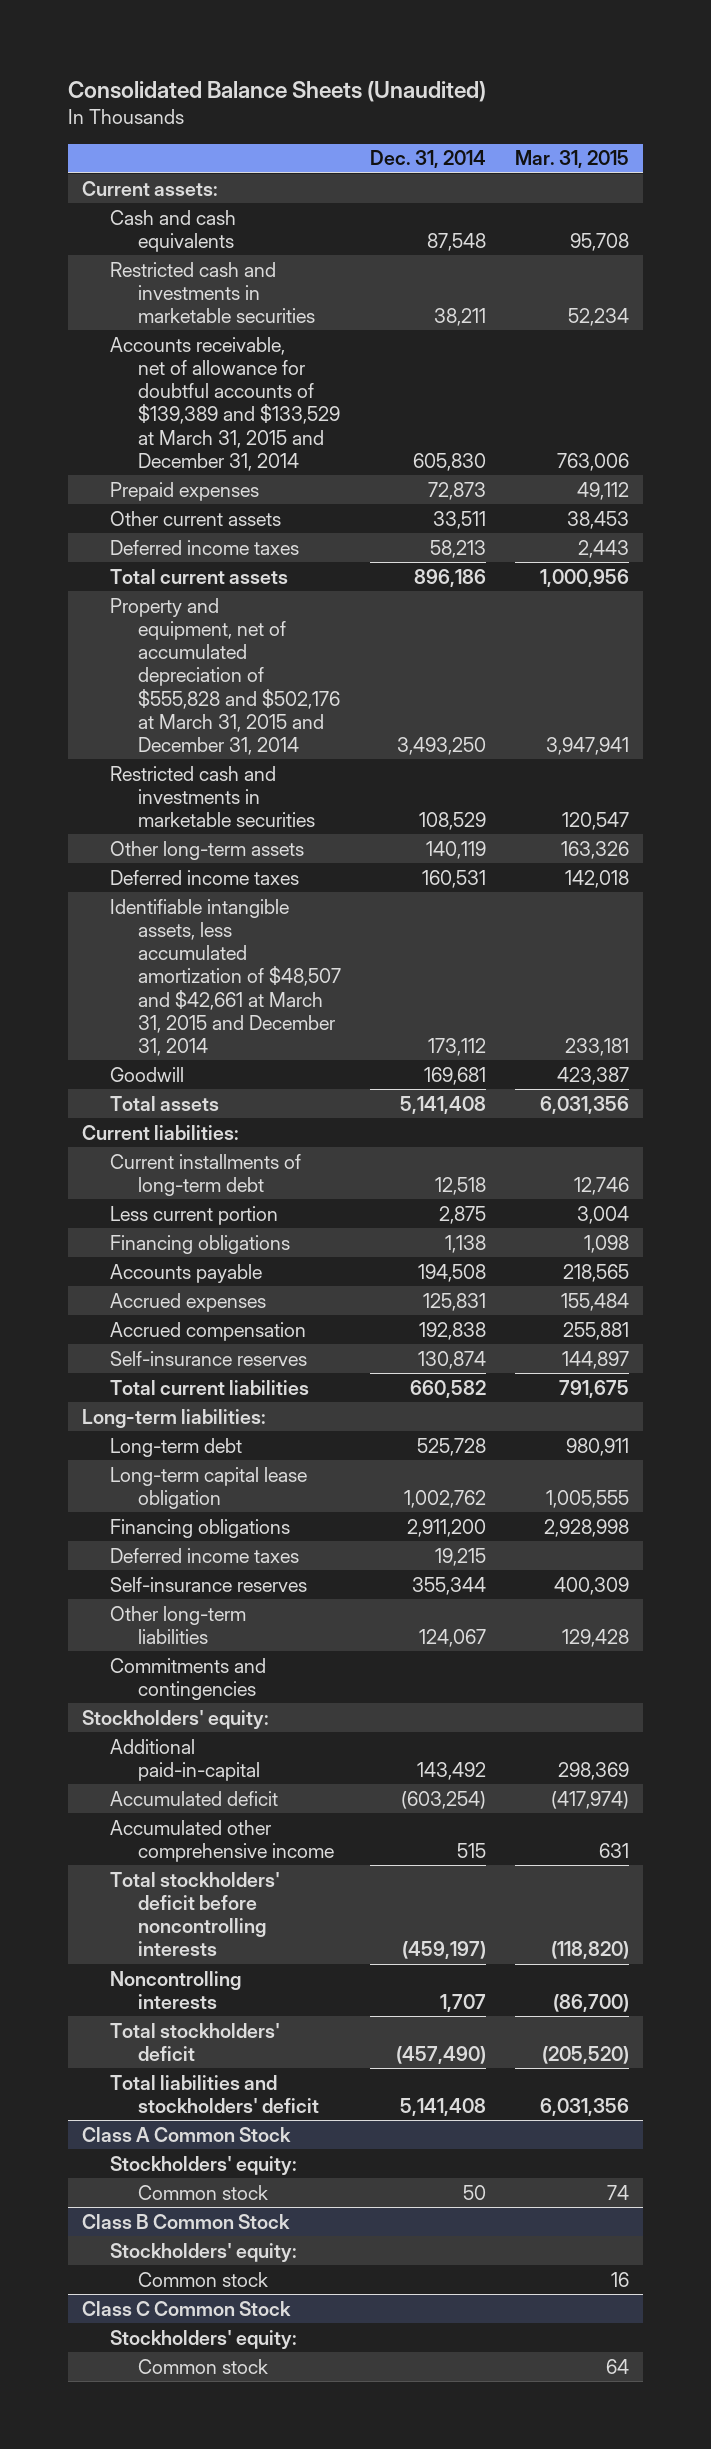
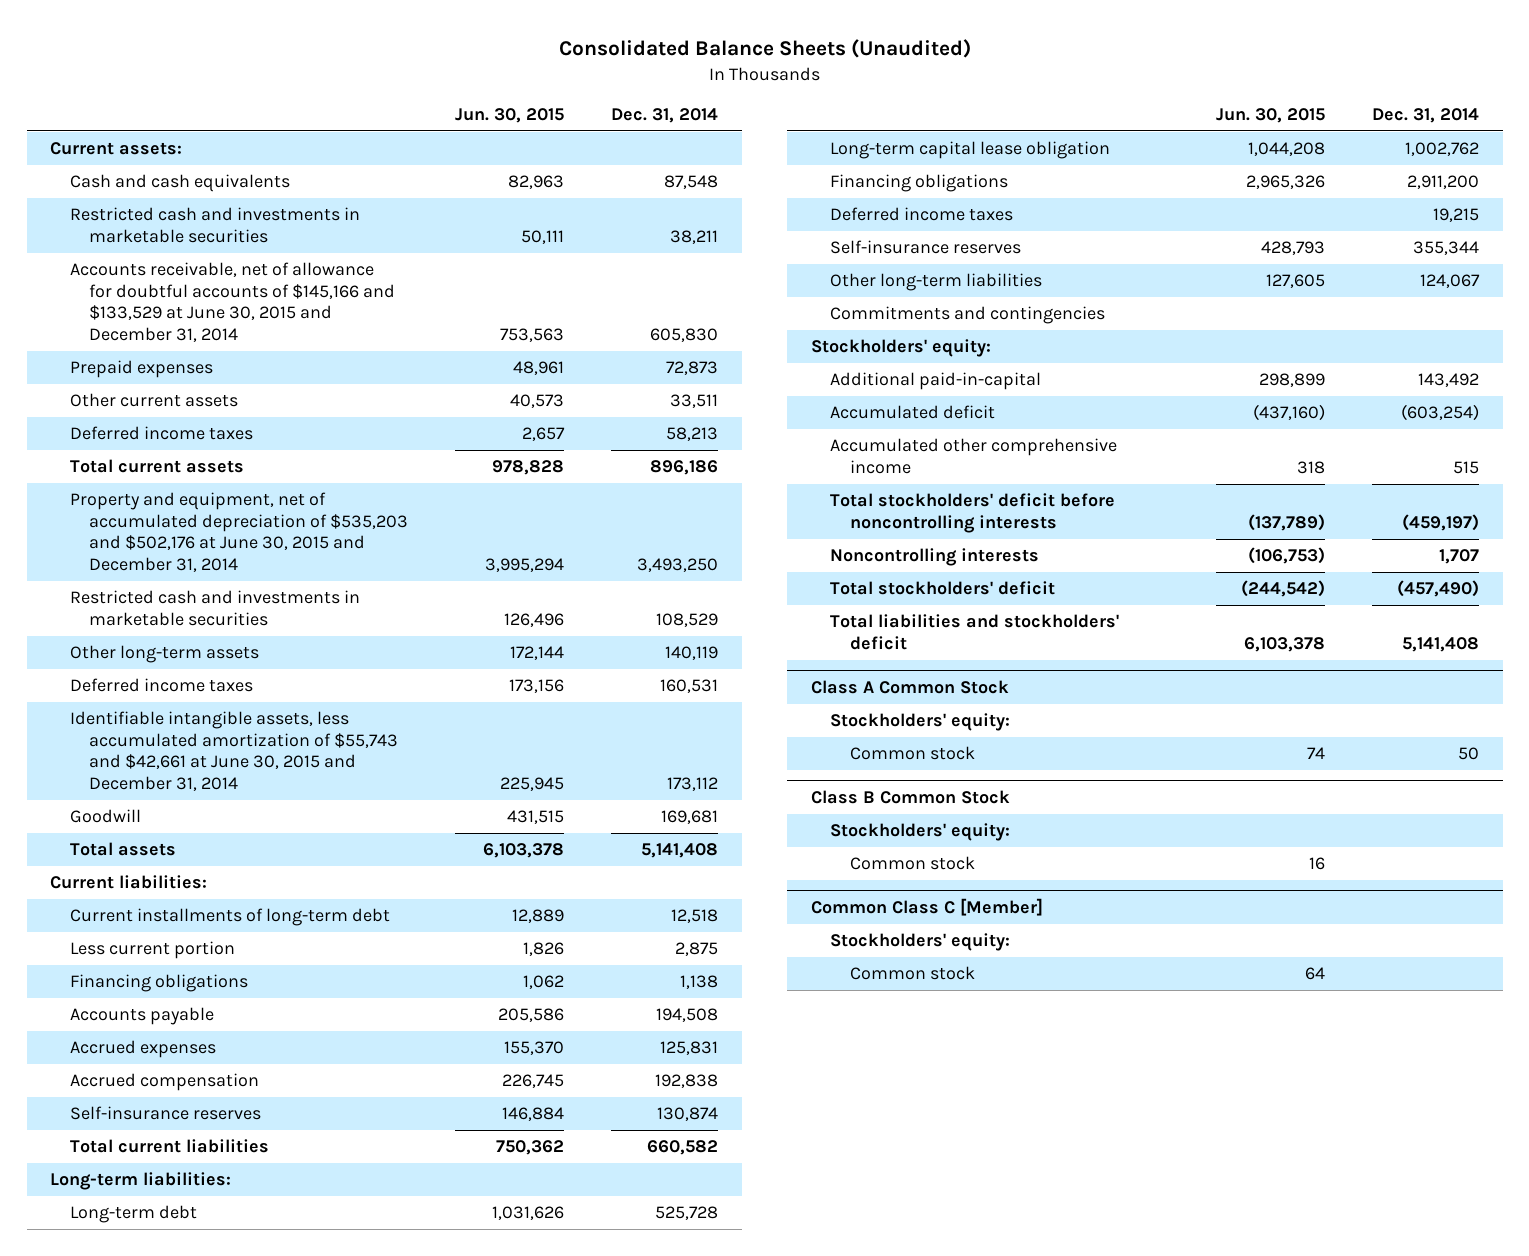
[515,150,630,169] Mar. 31, 2015 -> none
none -> [455,107,565,123] Jun. 30, 2015
[110,336,341,471] Accounts receivable, net of allowance for doubtful accounts of $139,389 and $133,529 at March 31, 2015 and December 31, 2014 -> [69,262,396,343] Accounts receivable, net of allowance for doubtful accounts of $145,166 and $133,529 at June 30, 2015 and December 31, 2014
[110,597,341,756] Property and equipment, net of accumulated depreciation of $555,828 and $502,176 at March 31, 2015 and December 31, 2014 -> [69,492,409,573] Property and equipment, net of accumulated depreciation of $535,203 and $502,176 at June 30, 2015 and December 31, 2014
[110,898,342,1057] Identifiable intangible assets, less accumulated amortization of $48,507 and $42,661 at March 31, 2015 and December 31, 2014 -> [69,711,399,792] Identifiable intangible assets, less accumulated amortization of $55,743 and $42,661 at June 30, 2015 and December 31, 2014
[81,2300,291,2316] Class C Common Stock -> [810,898,1043,917] Common Class C [Member]

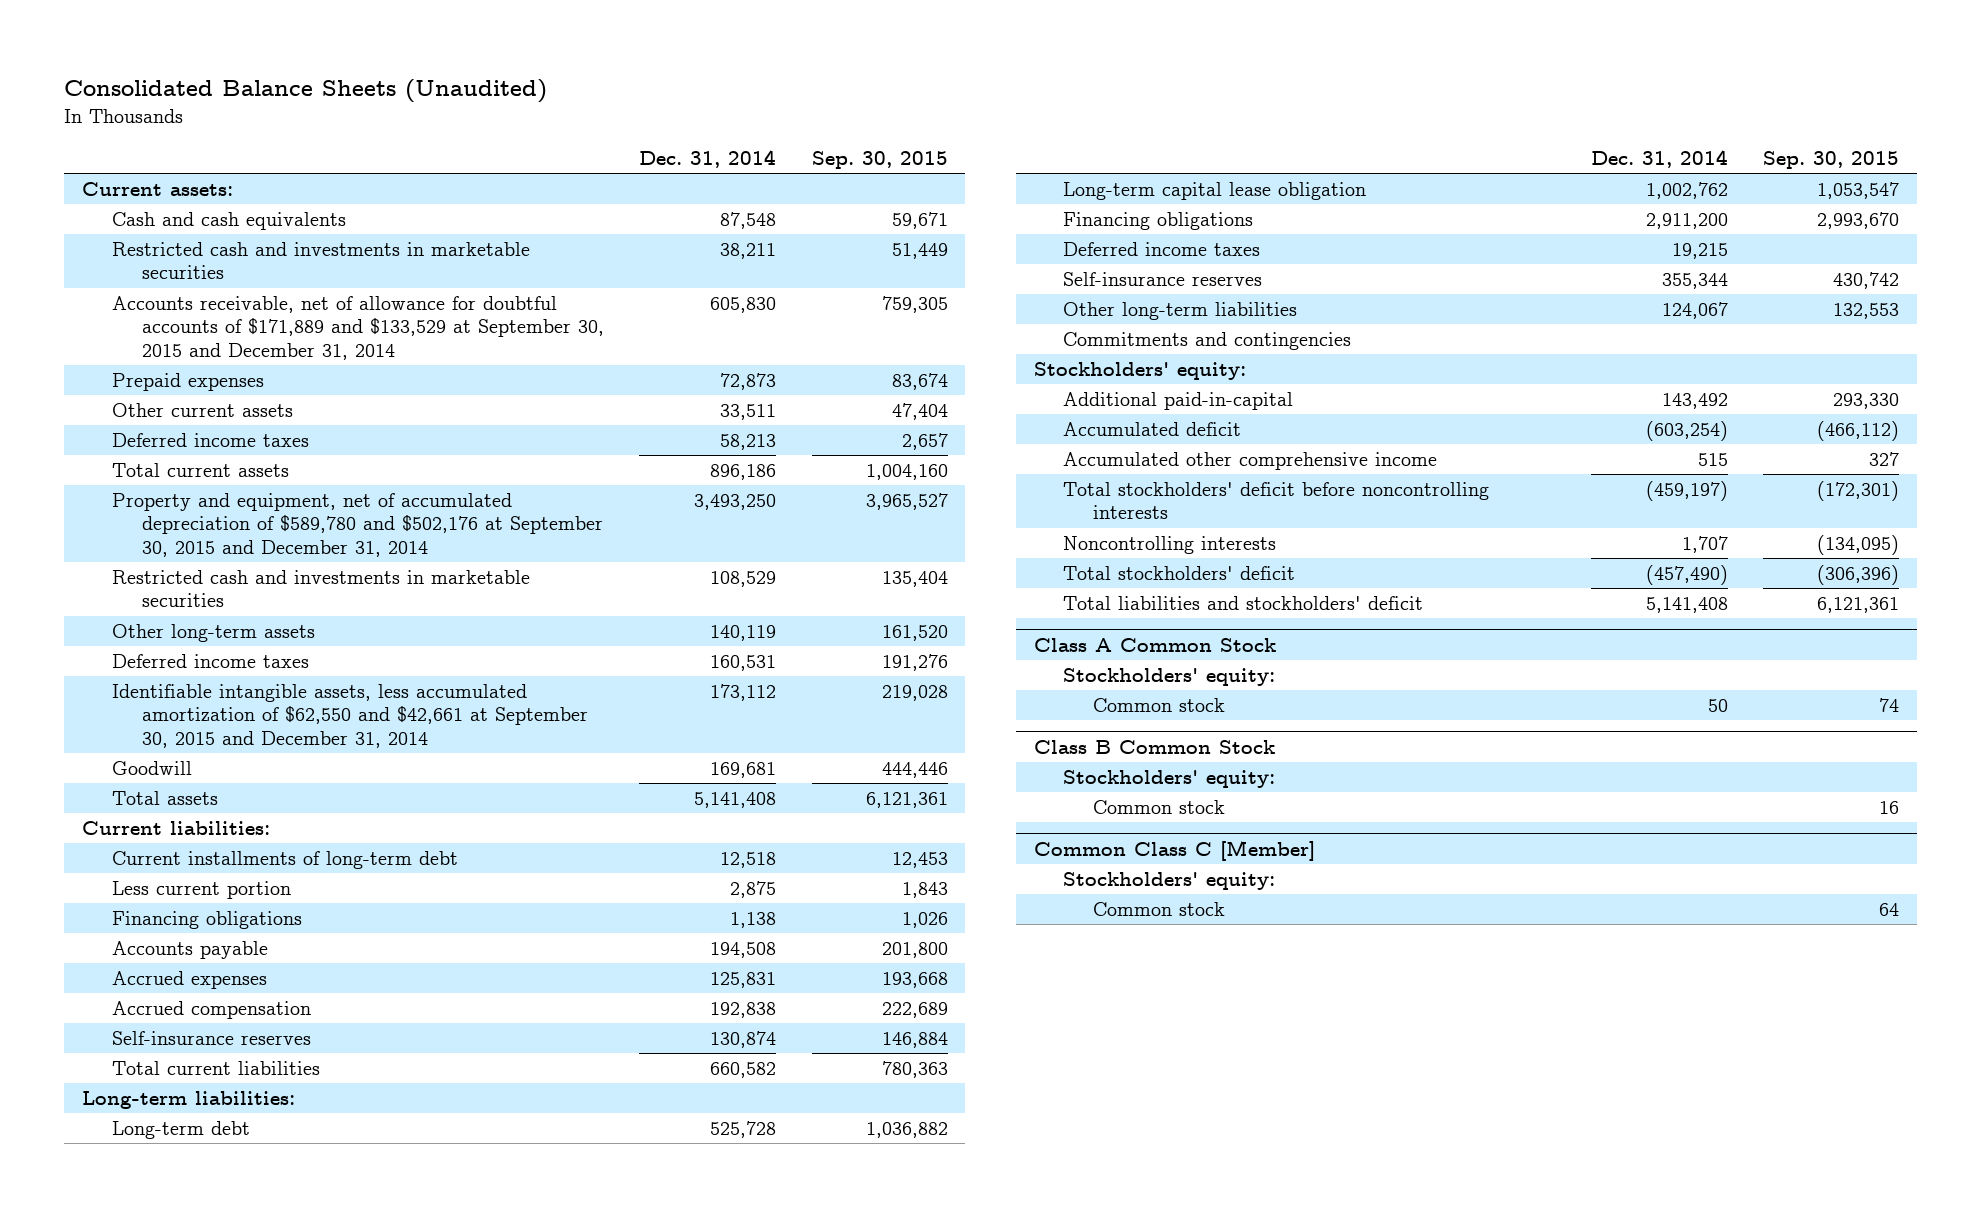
[455,107,565,123] Jun. 30, 2015 -> none
none -> [811,151,948,170] Sep. 30, 2015
[69,262,396,343] Accounts receivable, net of allowance for doubtful accounts of $145,166 and $133,529 at June 30, 2015 and December 31, 2014 -> [111,296,604,360] Accounts receivable, net of allowance for doubtful accounts of $171,889 and $133,529 at September 30, 2015 and December 31, 2014
[69,492,409,573] Property and equipment, net of accumulated depreciation of $535,203 and $502,176 at June 30, 2015 and December 31, 2014 -> [111,493,603,557] Property and equipment, net of accumulated depreciation of $589,780 and $502,176 at September 30, 2015 and December 31, 2014
[69,711,399,792] Identifiable intangible assets, less accumulated amortization of $55,743 and $42,661 at June 30, 2015 and December 31, 2014 -> [111,684,588,748] Identifiable intangible assets, less accumulated amortization of $62,550 and $42,661 at September 30, 2015 and December 31, 2014

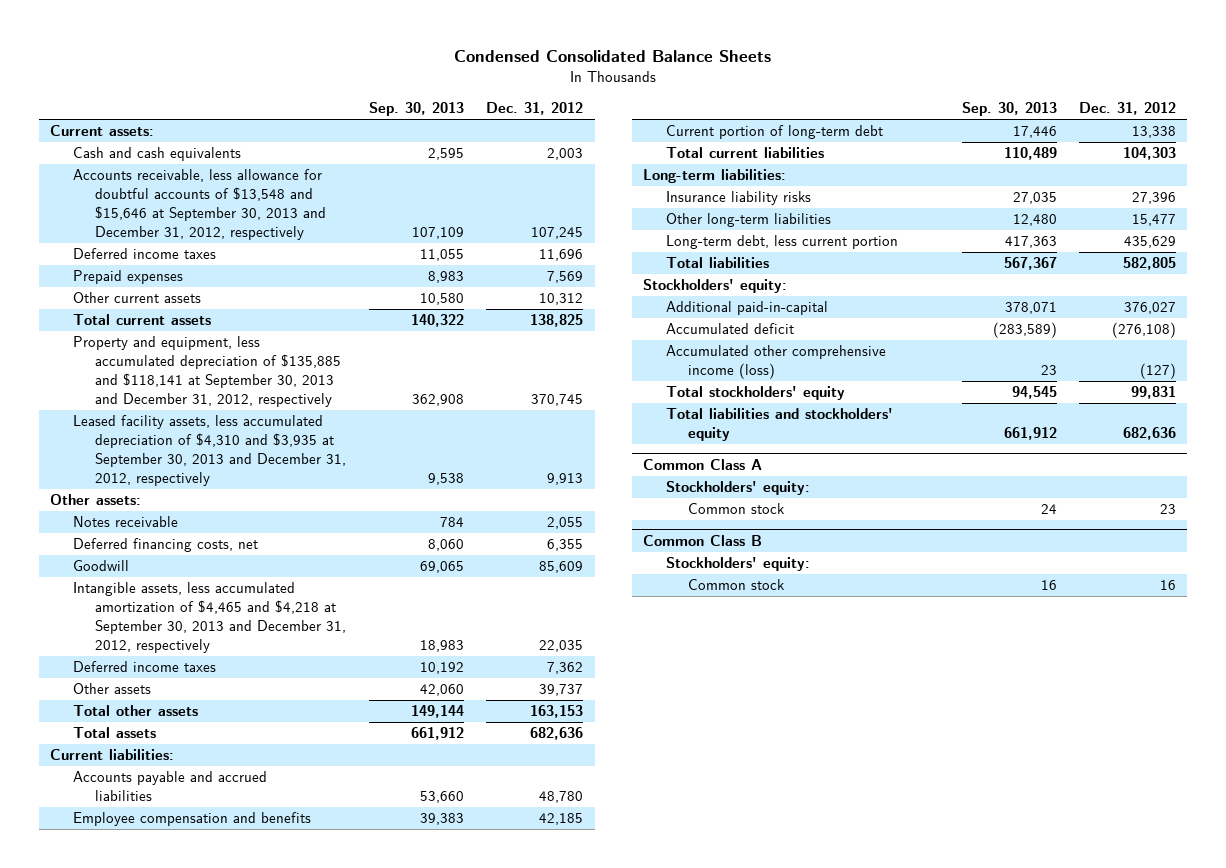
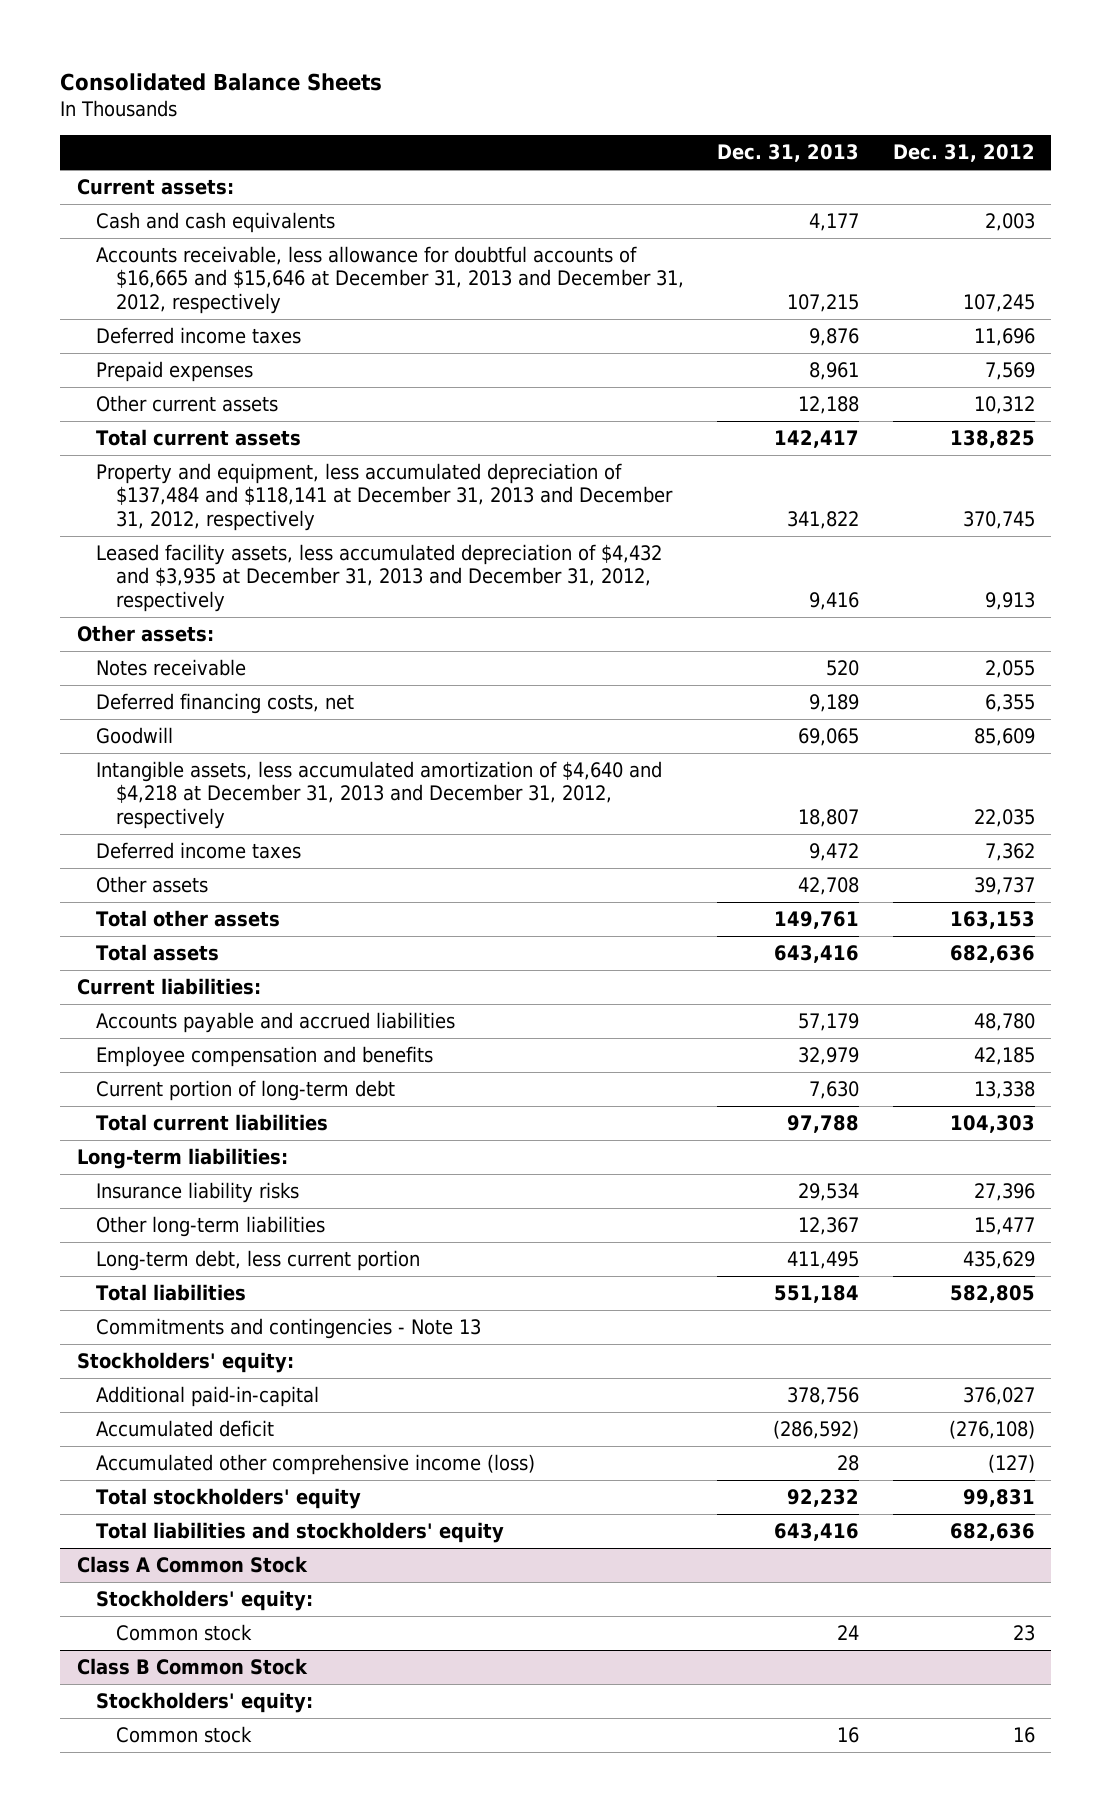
[454,49,772,62] Condensed Consolidated Balance Sheets -> [59,72,382,91] Consolidated Balance Sheets
[368,102,464,117] Sep. 30, 2013 -> none
none -> [717,144,860,163] Dec. 31, 2013
[72,169,327,240] Accounts receivable, less allowance for doubtful accounts of $13,548 and $15,646 at September 30, 2013 and December 31, 2012, respectively -> [96,246,685,314] Accounts receivable, less allowance for doubtful accounts of $16,665 and $15,646 at December 31, 2013 and December 31, 2012, respectively
[72,336,342,407] Property and equipment, less accumulated depreciation of $135,885 and $118,141 at September 30, 2013 and December 31, 2012, respectively -> [96,463,674,531] Property and equipment, less accumulated depreciation of $137,484 and $118,141 at December 31, 2013 and December 31, 2012, respectively
[72,415,347,486] Leased facility assets, less accumulated depreciation of $4,310 and $3,935 at September 30, 2013 and December 31, 2012, respectively -> [96,544,663,612] Leased facility assets, less accumulated depreciation of $4,432 and $3,935 at December 31, 2013 and December 31, 2012, respectively
[72,582,347,653] Intangible assets, less accumulated amortization of $4,465 and $4,218 at September 30, 2013 and December 31, 2012, respectively -> [96,761,663,829] Intangible assets, less accumulated amortization of $4,640 and $4,218 at December 31, 2013 and December 31, 2012, respectively
none -> [96,1318,482,1340] Commitments and contingencies - Note 13
[642,458,762,470] Common Class A -> [76,1556,308,1574] Class A Common Stock
[642,534,762,546] Common Class B -> [76,1658,308,1676] Class B Common Stock

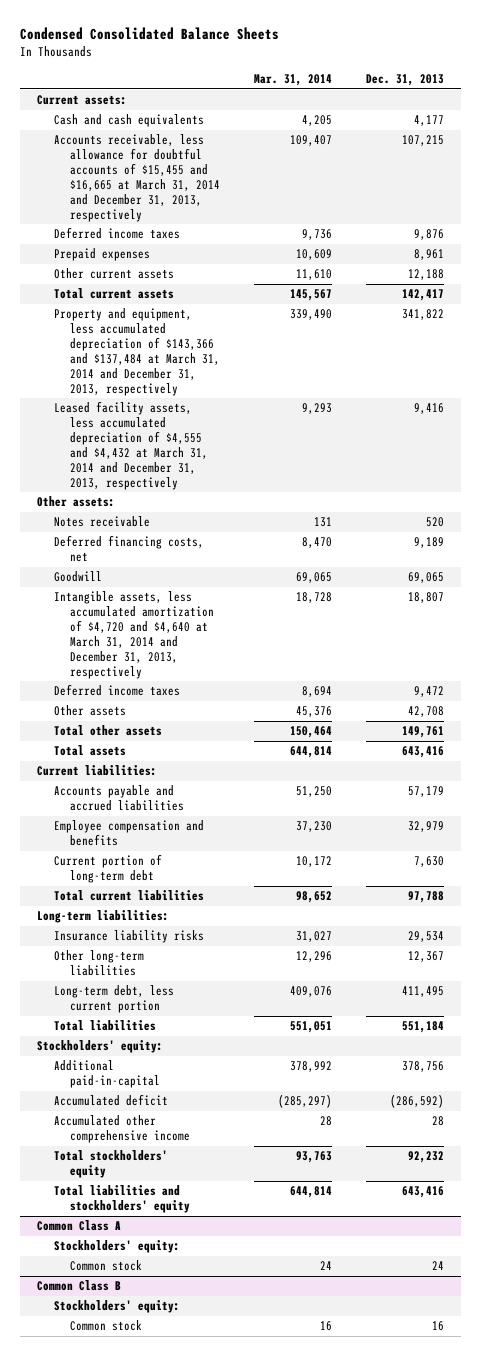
[59,72,382,91] Consolidated Balance Sheets -> [20,27,280,41] Condensed Consolidated Balance Sheets
[892,144,1035,163] Dec. 31, 2012 -> none
none -> [254,73,333,86] Mar. 31, 2014
[96,246,685,314] Accounts receivable, less allowance for doubtful accounts of $16,665 and $15,646 at December 31, 2013 and December 31, 2012, respectively -> [53,134,221,222] Accounts receivable, less allowance for doubtful accounts of $15,455 and $16,665 at March 31, 2014 and December 31, 2013, respectively
[96,463,674,531] Property and equipment, less accumulated depreciation of $137,484 and $118,141 at December 31, 2013 and December 31, 2012, respectively -> [53,308,221,396] Property and equipment, less accumulated depreciation of $143,366 and $137,484 at March 31, 2014 and December 31, 2013, respectively
[96,544,663,612] Leased facility assets, less accumulated depreciation of $4,432 and $3,935 at December 31, 2013 and December 31, 2012, respectively -> [53,401,209,490] Leased facility assets, less accumulated depreciation of $4,555 and $4,432 at March 31, 2014 and December 31, 2013, respectively
[96,761,663,829] Intangible assets, less accumulated amortization of $4,640 and $4,218 at December 31, 2013 and December 31, 2012, respectively -> [53,591,215,679] Intangible assets, less accumulated amortization of $4,720 and $4,640 at March 31, 2014 and December 31, 2013, respectively
[96,1318,482,1340] Commitments and contingencies - Note 13 -> none
[96,1454,536,1476] Accumulated other comprehensive income (loss) -> [53,1115,191,1144] Accumulated other comprehensive income
[76,1556,308,1574] Class A Common Stock -> [37,1220,122,1232] Common Class A
[76,1658,308,1676] Class B Common Stock -> [37,1280,122,1292] Common Class B

